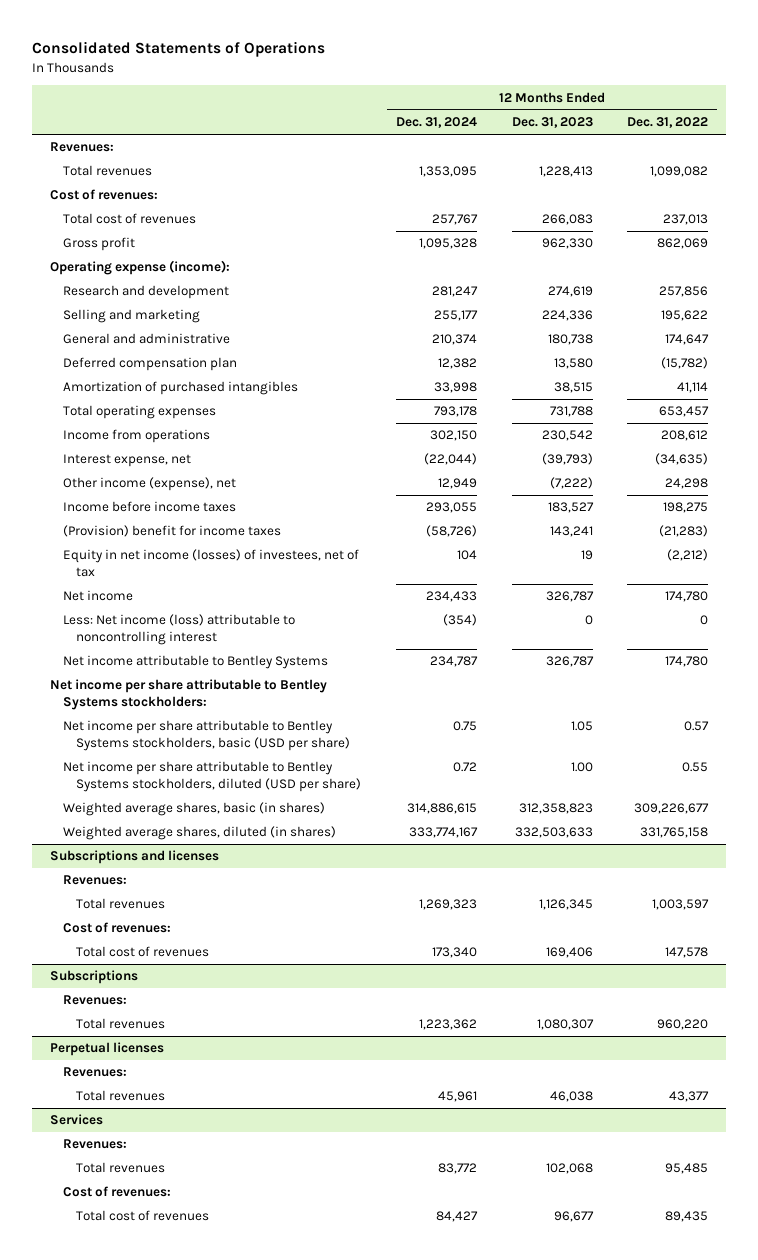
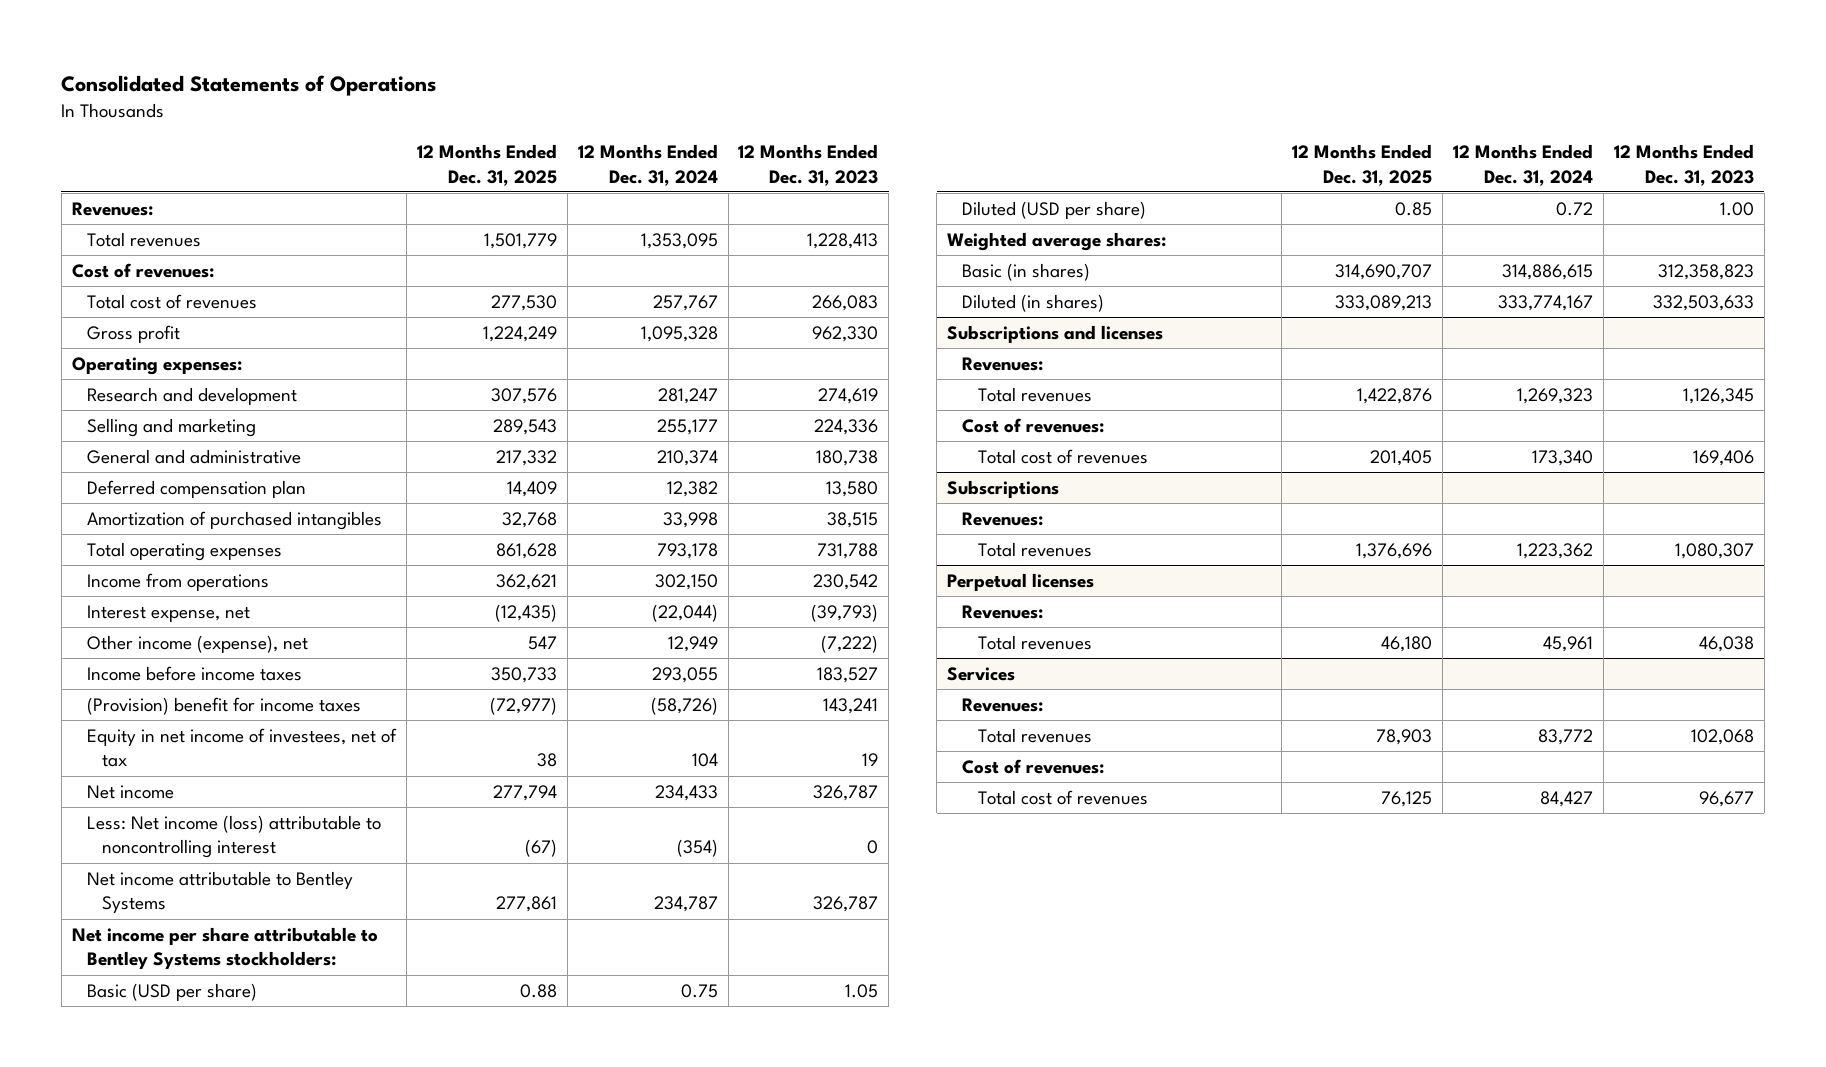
[627,117,709,129] Dec. 31, 2022 -> none
none -> [416,144,557,186] 12 Months Ended Dec. 31, 2025
[49,260,230,276] Operating expense (income): -> [71,356,242,375] Operating expenses:
[63,549,360,577] Equity in net income (losses) of investees, net of tax -> [87,727,398,768] Equity in net income of investees, net of tax
[63,720,351,751] Net income per share attributable to Bentley Systems stockholders, basic (USD per share) -> [87,982,258,1001] Basic (USD per share)
[63,761,362,792] Net income per share attributable to Bentley Systems stockholders, diluted (USD per share) -> [962,200,1147,219] Diluted (USD per share)
none -> [947,231,1167,251] Weighted average shares:
[63,802,326,817] Weighted average shares, basic (in shares) -> [962,262,1091,281] Basic (in shares)
[63,826,337,841] Weighted average shares, diluted (in shares) -> [962,293,1105,312] Diluted (in shares)

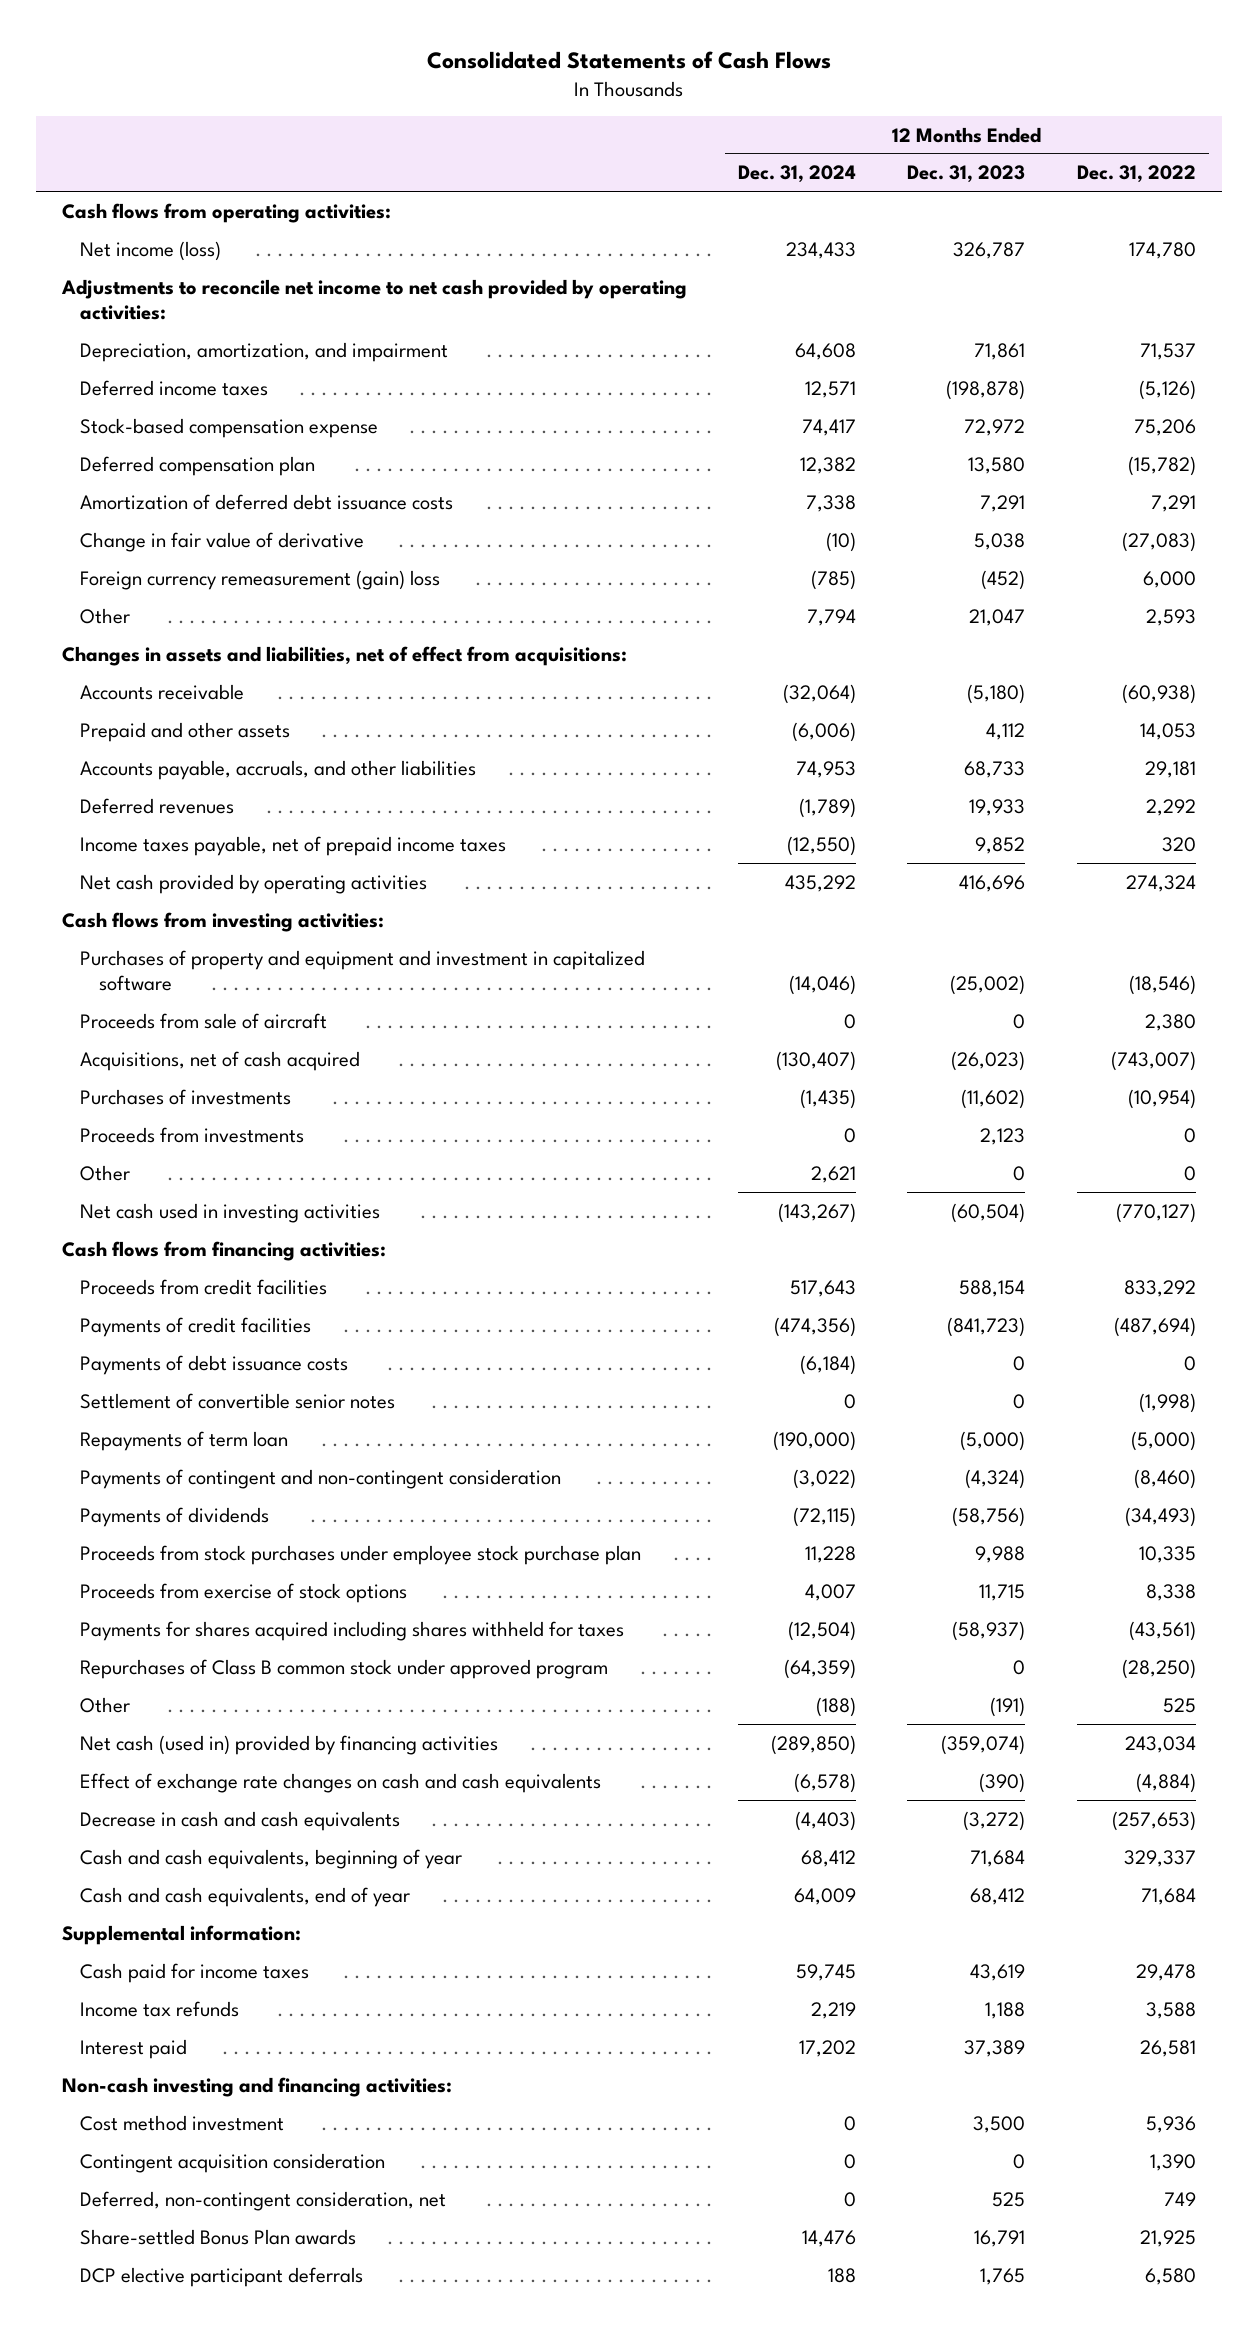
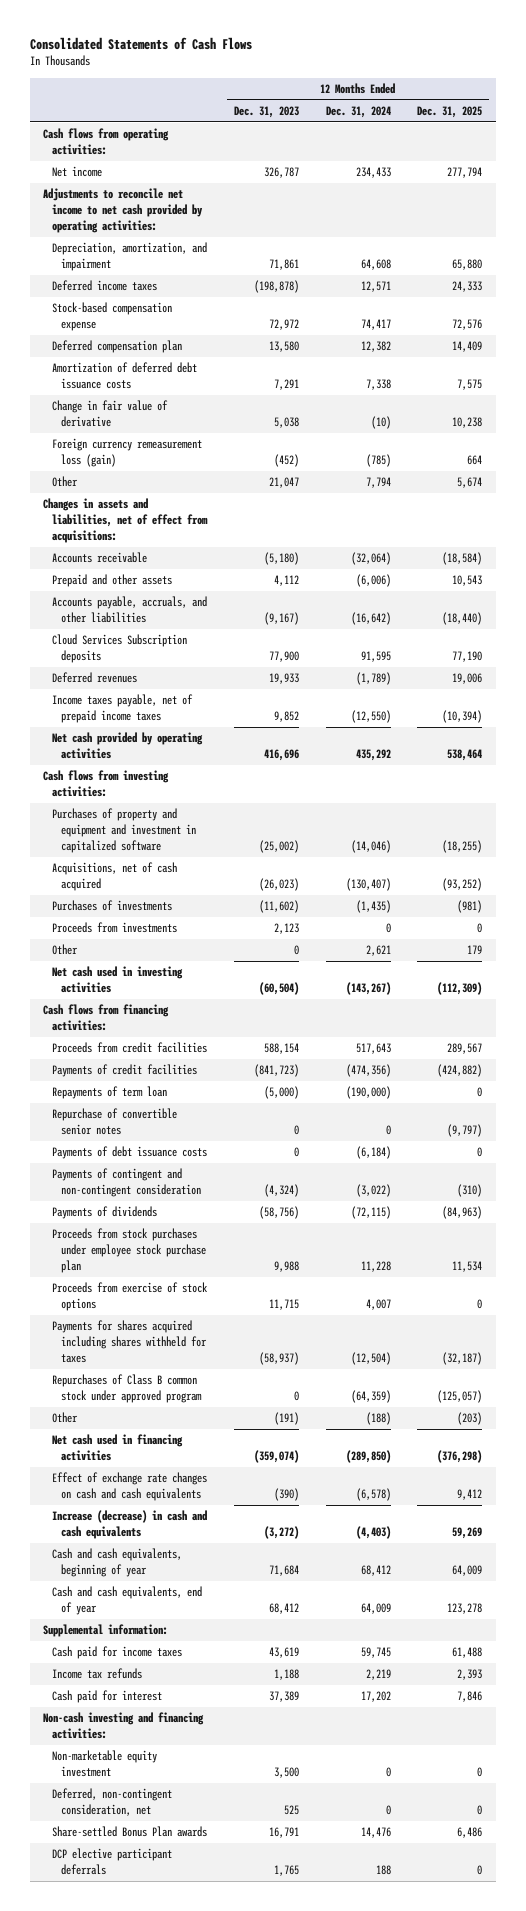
[1076,165,1196,184] Dec. 31, 2022 -> none
none -> [417,105,483,118] Dec. 31, 2025
[80,240,222,261] Net income (loss) -> [52,166,103,178] Net income
[80,569,441,590] Foreign currency remeasurement (gain) loss -> [52,438,203,468] Foreign currency remeasurement loss (gain)
[795,760,856,778] 74,953 -> [350,612,391,626] (16,642)
[964,760,1026,778] 68,733 -> [263,612,299,626] (9,167)
none -> [52,634,188,664] Cloud Services Subscription deposits
[80,1012,328,1029] Proceeds from sale of aircraft -> none
[80,1392,396,1409] Settlement of convertible senior notes -> none
none -> [52,1108,178,1136] Repurchase of convertible senior notes
[80,1354,349,1375] Payments of debt issuance costs -> [52,1146,208,1160] Payments of debt issuance costs
[80,1734,499,1755] Net cash (used in) provided by financing activities -> [52,1434,184,1462] Net cash used in financing activities
[80,1810,401,1831] Decrease in cash and cash equivalents -> [52,1510,208,1540] Increase (decrease) in cash and cash equivalents
[80,2038,188,2059] Interest paid -> [52,1690,163,1704] Cash paid for interest
[80,2114,285,2131] Cost method investment -> none
[80,2152,386,2173] Contingent acquisition consideration -> none
none -> [52,1750,158,1778] Non-marketable equity investment

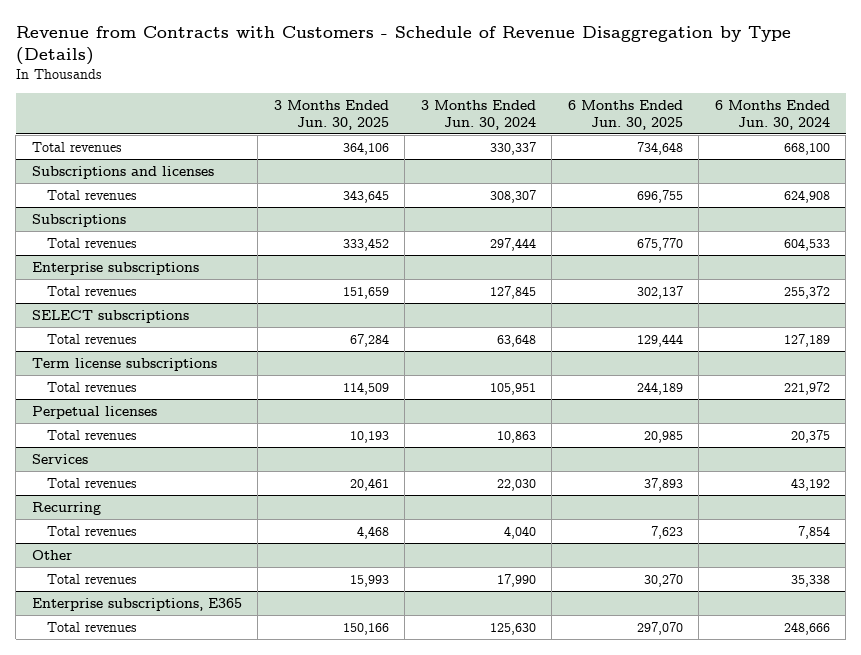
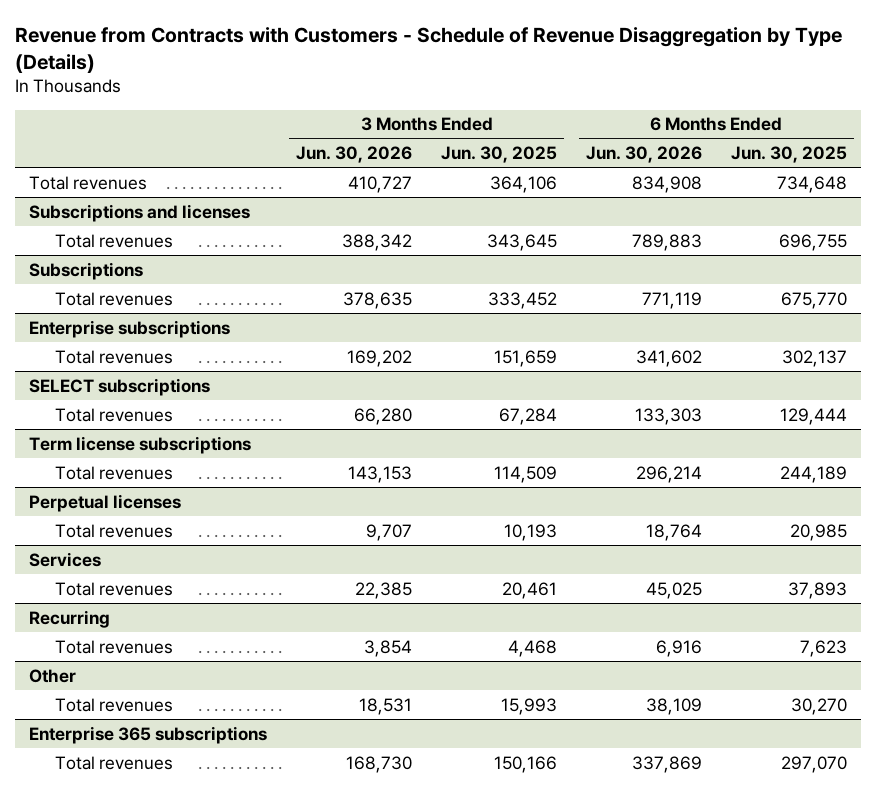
[420,99,536,130] 3 Months Ended Jun. 30, 2024 -> none
[714,99,830,130] 6 Months Ended Jun. 30, 2024 -> none
none -> [296,145,413,163] Jun. 30, 2026
none -> [585,145,702,163] Jun. 30, 2026
[31,597,242,611] Enterprise subscriptions, E365 -> [29,725,268,744] Enterprise 365 subscriptions

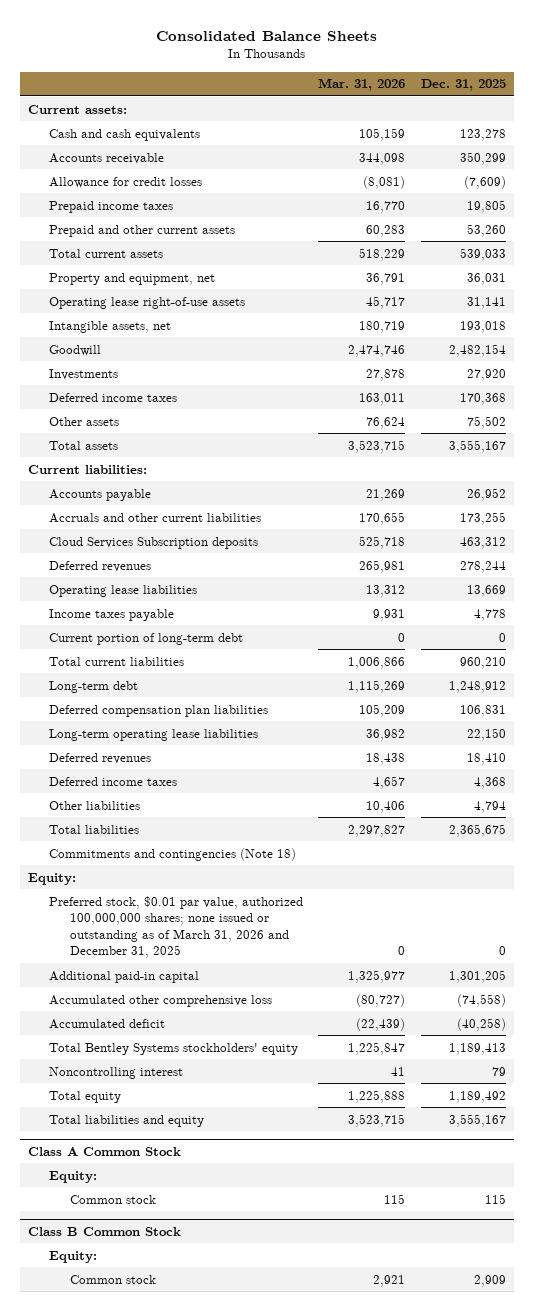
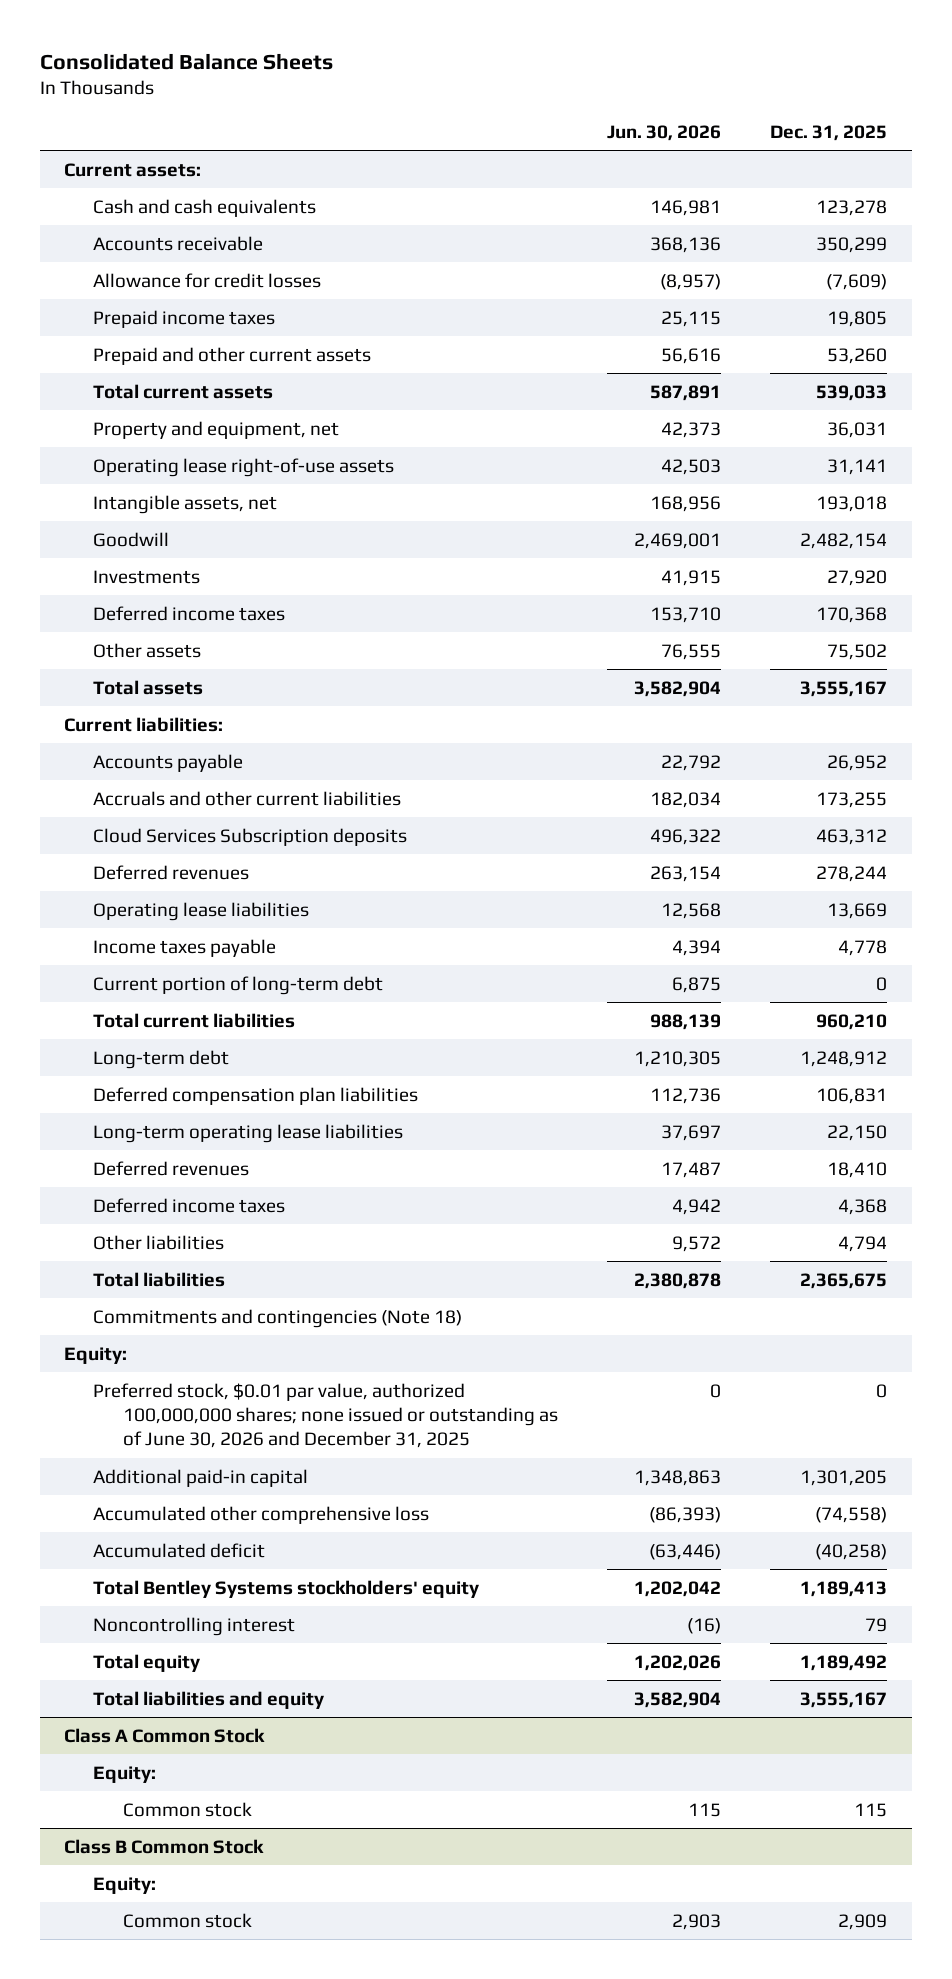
[318,78,406,92] Mar. 31, 2026 -> none
none -> [606,124,721,141] Jun. 30, 2026
[48,895,303,959] Preferred stock, $0.01 par value, authorized 100,000,000 shares; none issued or outstanding as of March 31, 2026 and December 31, 2025 -> [93,1382,558,1449] Preferred stock, $0.01 par value, authorized 100,000,000 shares; none issued or outstanding as of June 30, 2026 and December 31, 2025

